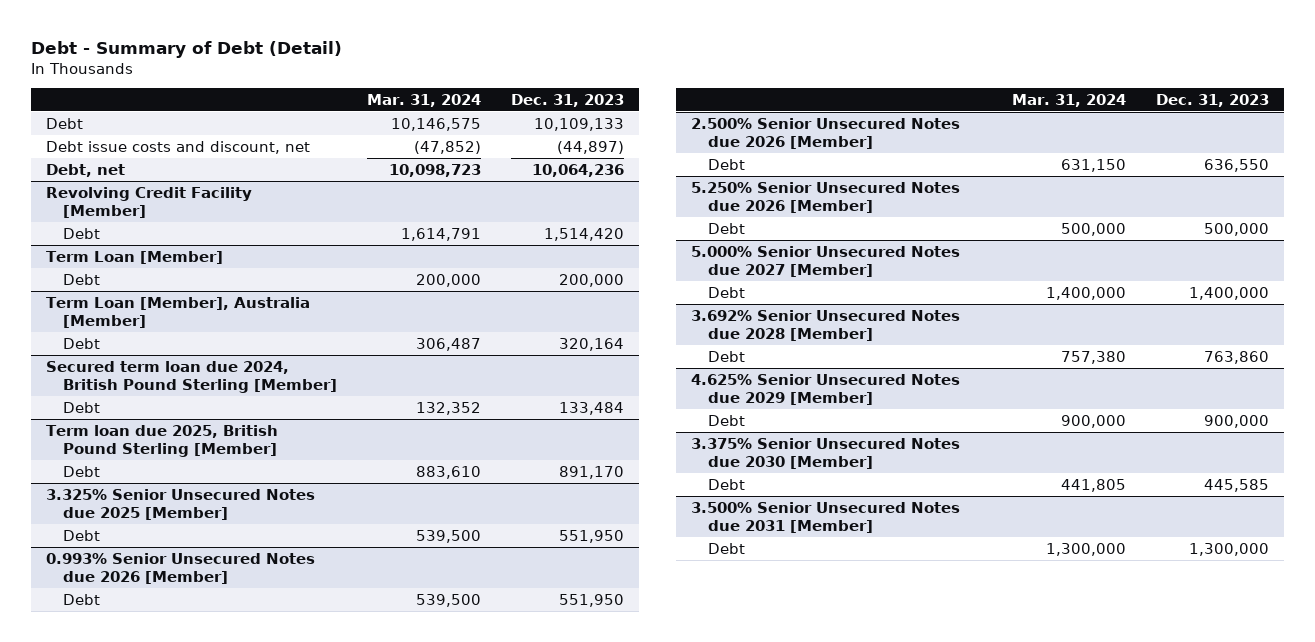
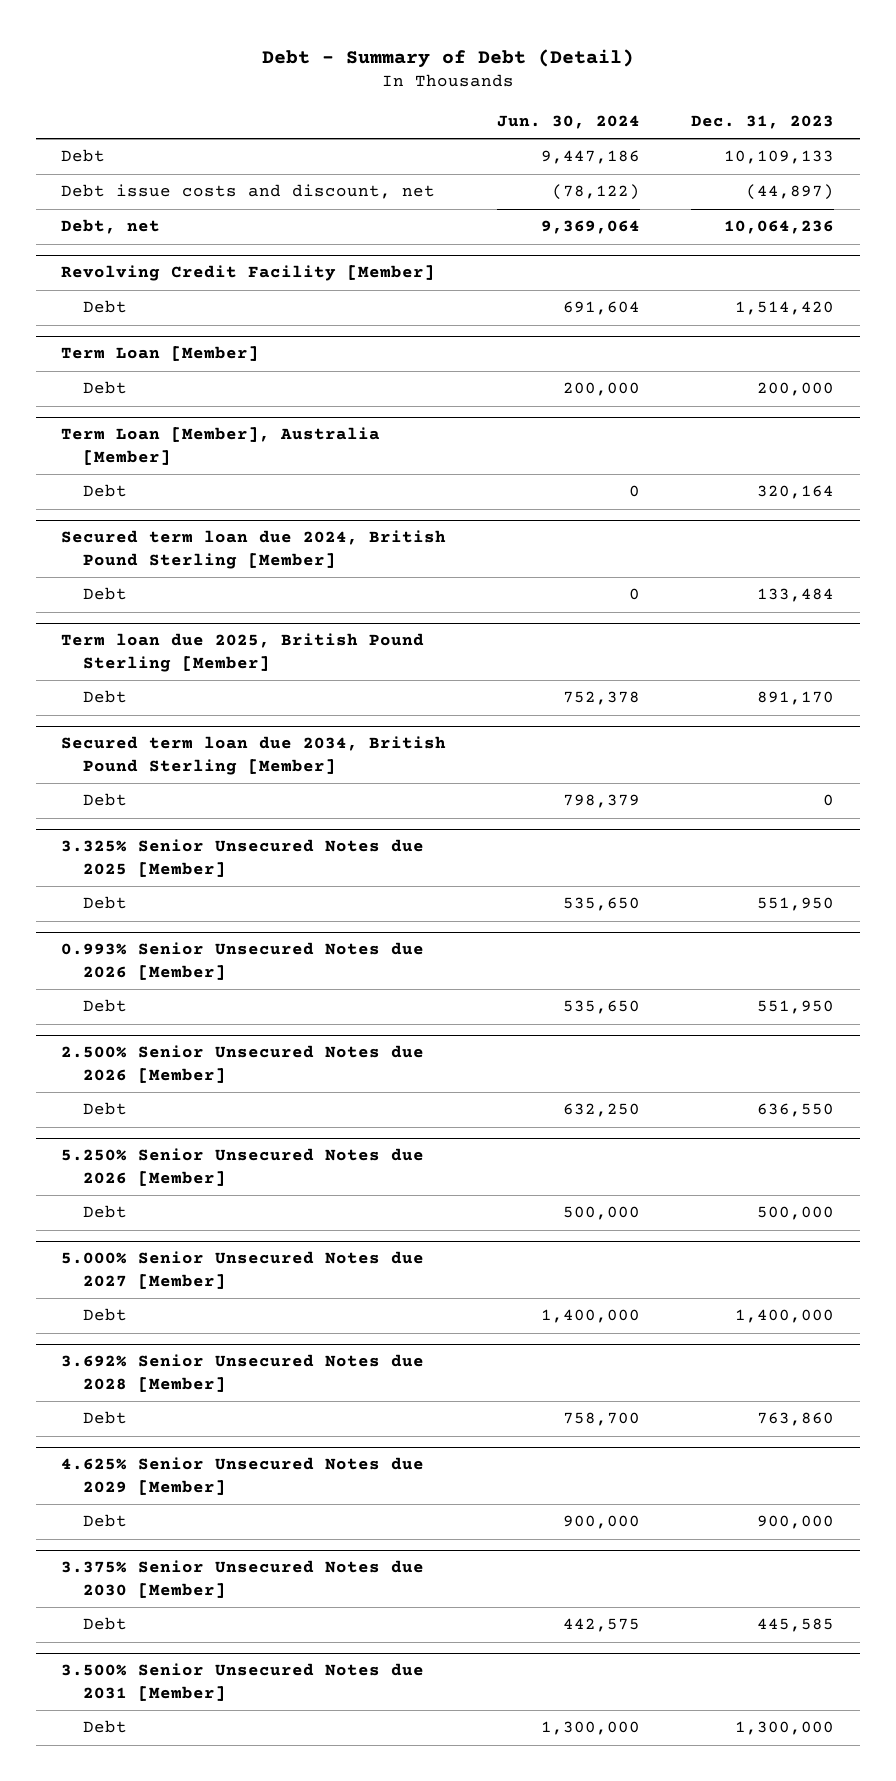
[367,93,482,107] Mar. 31, 2024 -> none
none -> [497,114,641,129] Jun. 30, 2024
none -> [61,736,447,775] Secured term loan due 2034, British Pound Sterling [Member]
none -> [82,793,127,807] Debt

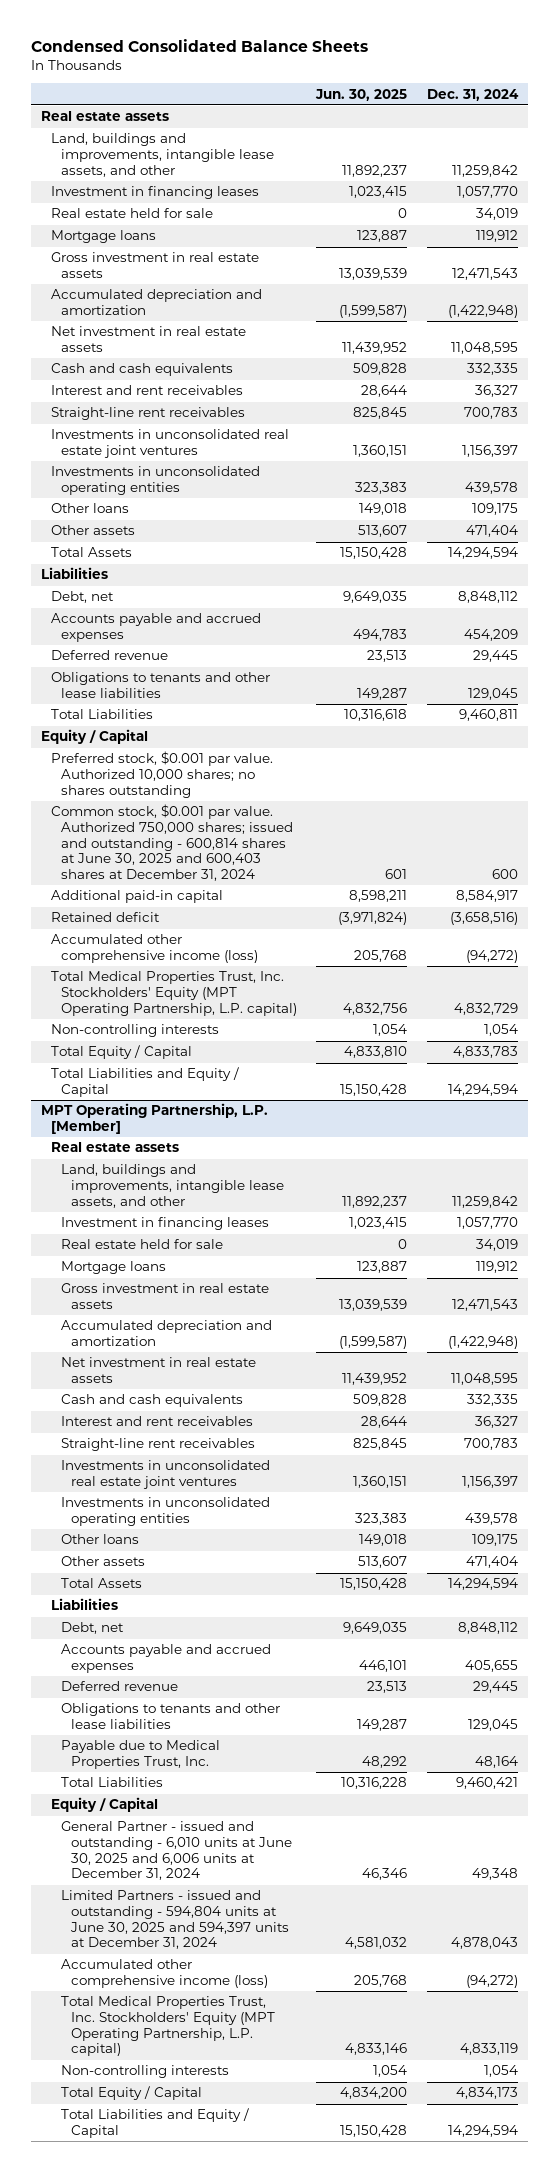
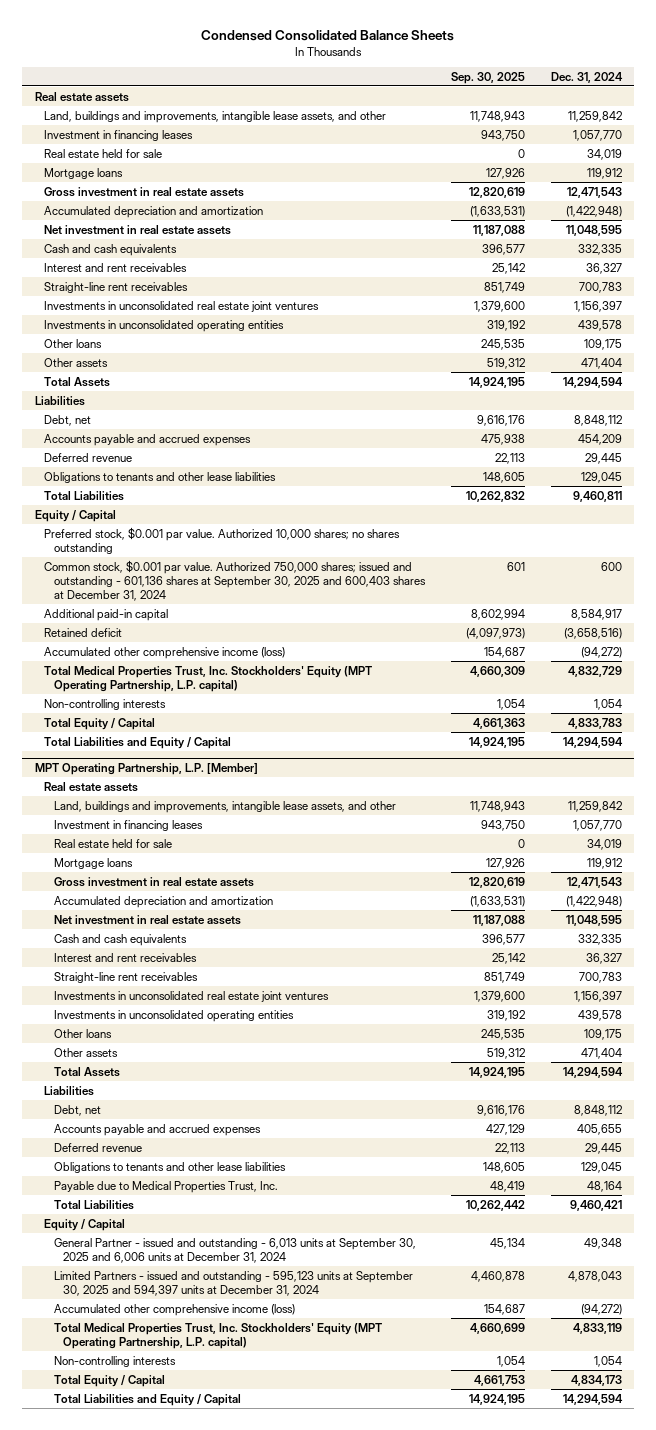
[315,88,408,101] Jun. 30, 2025 -> none
none -> [450,71,525,84] Sep. 30, 2025
[51,804,294,882] Common stock, $0.001 par value. Authorized 750,000 shares; issued and outstanding - 600,814 shares at June 30, 2025 and 600,403 shares at December 31, 2024 -> [44,559,426,602] Common stock, $0.001 par value. Authorized 750,000 shares; issued and outstanding - 601,136 shares at September 30, 2025 and 600,403 shares at December 31, 2024
[61,1821,293,1881] General Partner - issued and outstanding - 6,010 units at June 30, 2025 and 6,006 units at December 31, 2024 -> [53,1237,416,1263] General Partner - issued and outstanding - 6,013 units at September 30, 2025 and 6,006 units at December 31, 2024
[61,1890,290,1950] Limited Partners - issued and outstanding - 594,804 units at June 30, 2025 and 594,397 units at December 31, 2024 -> [53,1270,413,1296] Limited Partners - issued and outstanding - 595,123 units at September 30, 2025 and 594,397 units at December 31, 2024

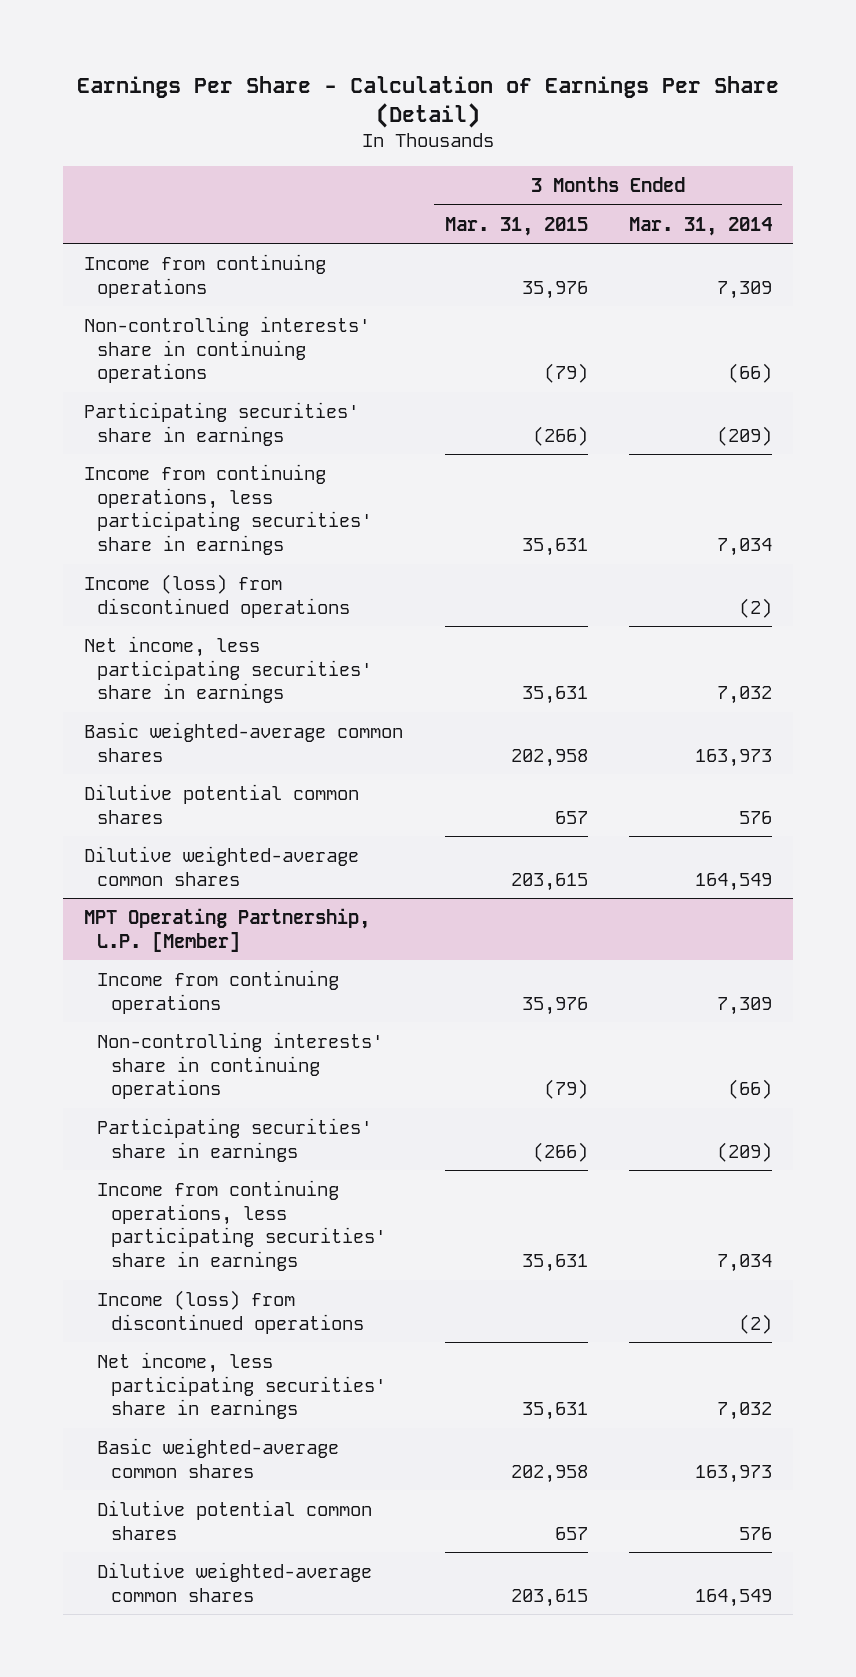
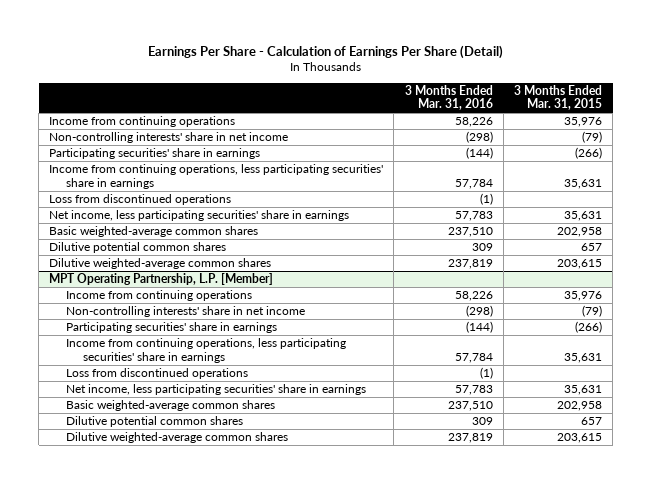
[628,216,772,236] Mar. 31, 2014 -> none
none -> [404,84,493,111] 3 Months Ended Mar. 31, 2016
[84,315,371,384] Non-controlling interests' share in continuing operations -> [49,132,289,144] Non-controlling interests' share in net income
[84,573,351,618] Income (loss) from discontinued operations -> [49,194,232,206] Loss from discontinued operations
[97,1031,384,1100] Non-controlling interests' share in continuing operations -> [66,306,306,318] Non-controlling interests' share in net income
[97,1289,364,1334] Income (loss) from discontinued operations -> [66,368,249,380] Loss from discontinued operations

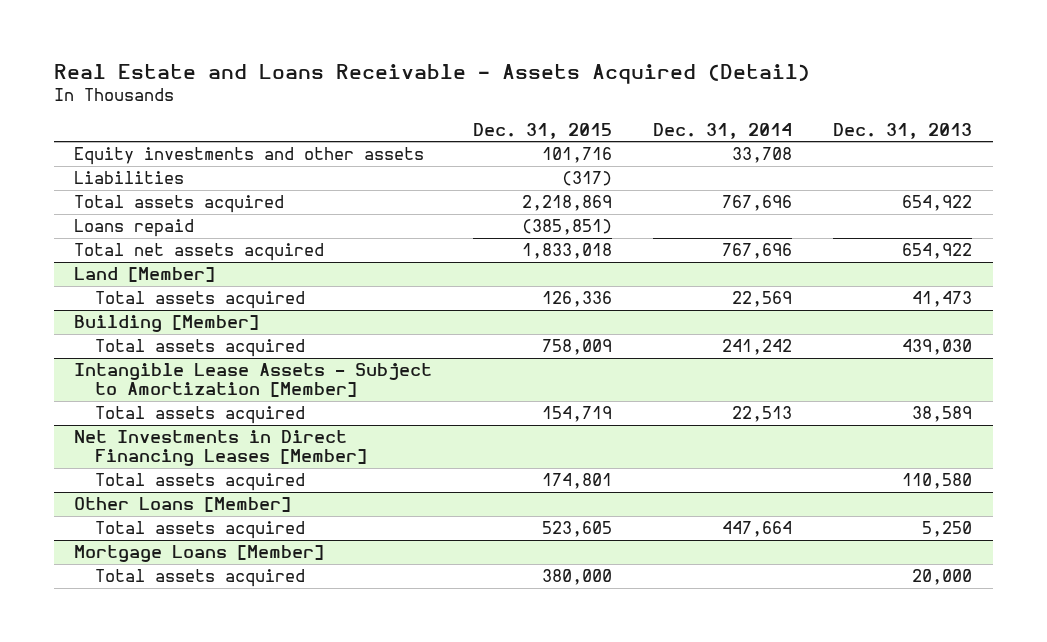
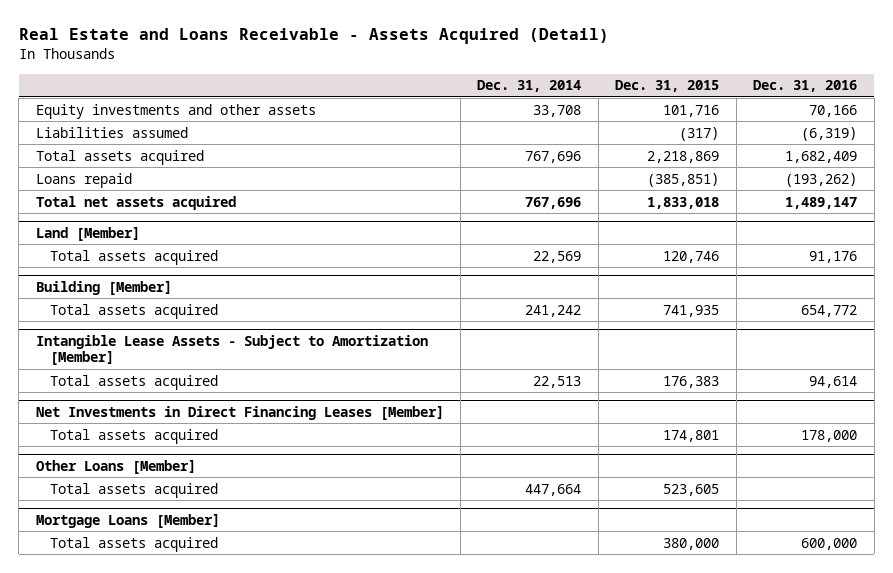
[833,122,973,139] Dec. 31, 2013 -> none
none -> [753,80,858,93] Dec. 31, 2016
[74,171,185,185] Liabilities -> [35,126,188,138] Liabilities assumed
[542,291,613,308] 126,336 -> [663,250,720,263] 120,746
[542,339,613,356] 758,009 -> [663,304,720,317] 741,935
[542,406,613,423] 154,719 -> [663,375,720,388] 176,383

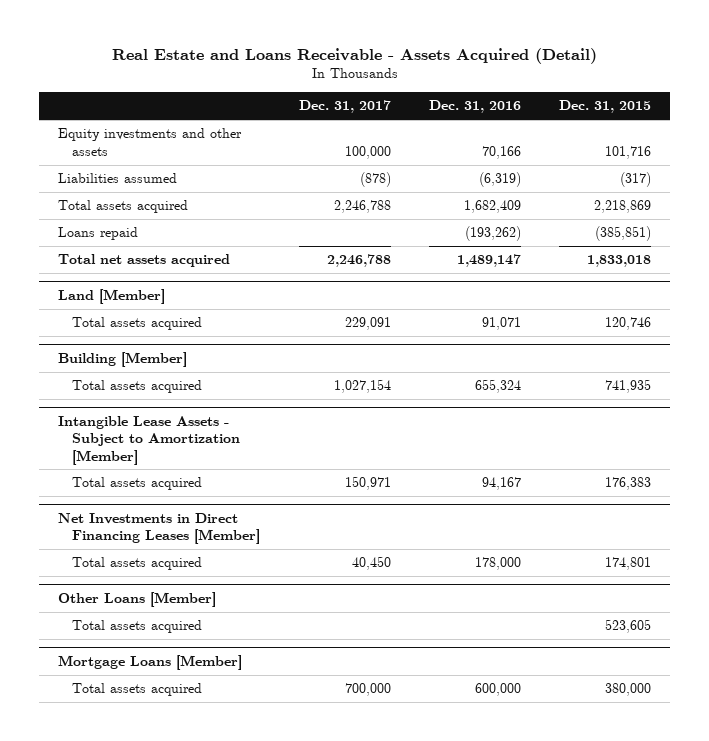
[477,80,582,93] Dec. 31, 2014 -> none
none -> [298,100,391,114] Dec. 31, 2017
[809,250,858,263] 91,176 -> [481,317,521,331] 91,071
[801,304,858,317] 654,772 -> [474,379,521,394] 655,324
[809,375,858,388] 94,614 -> [481,477,521,491] 94,167

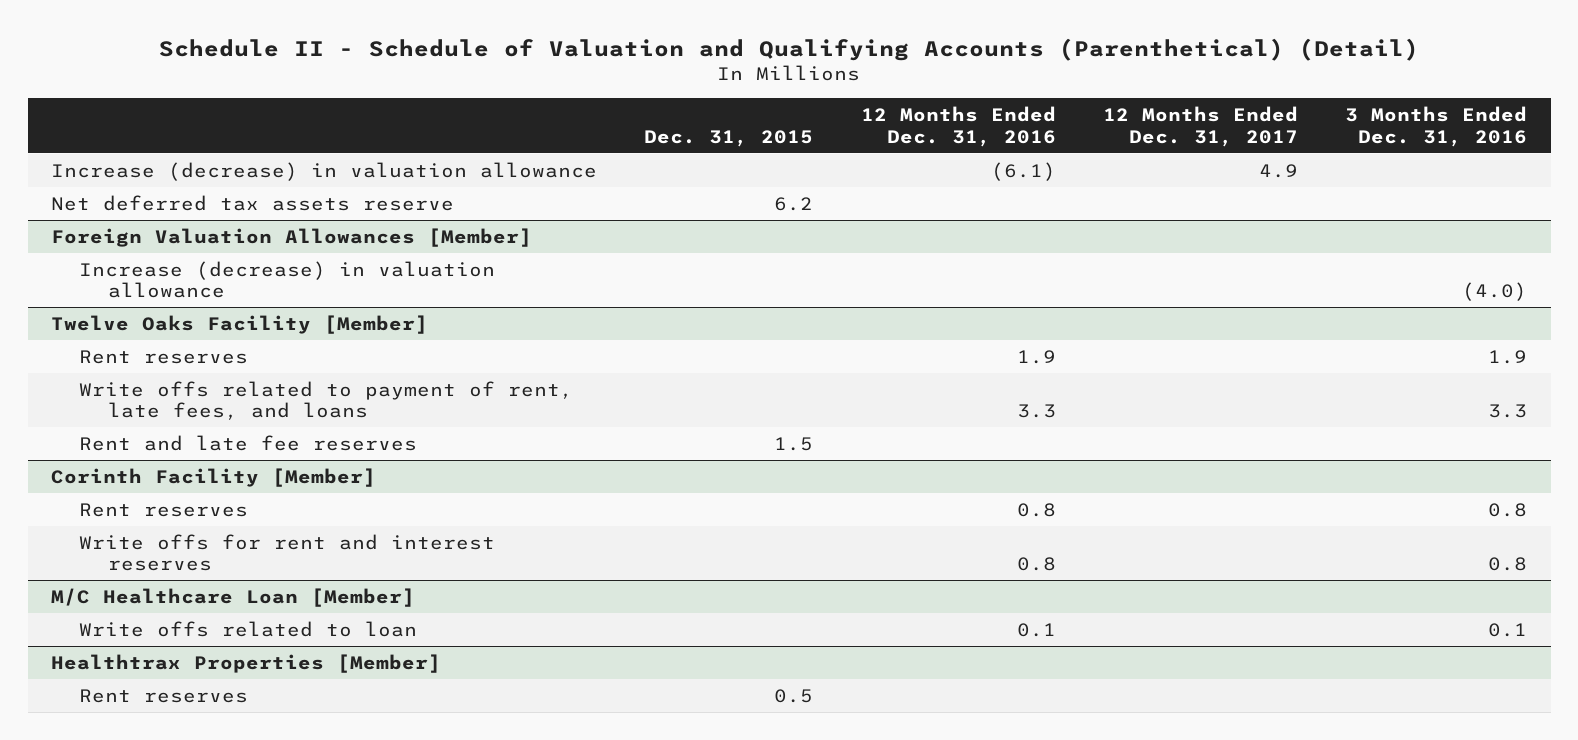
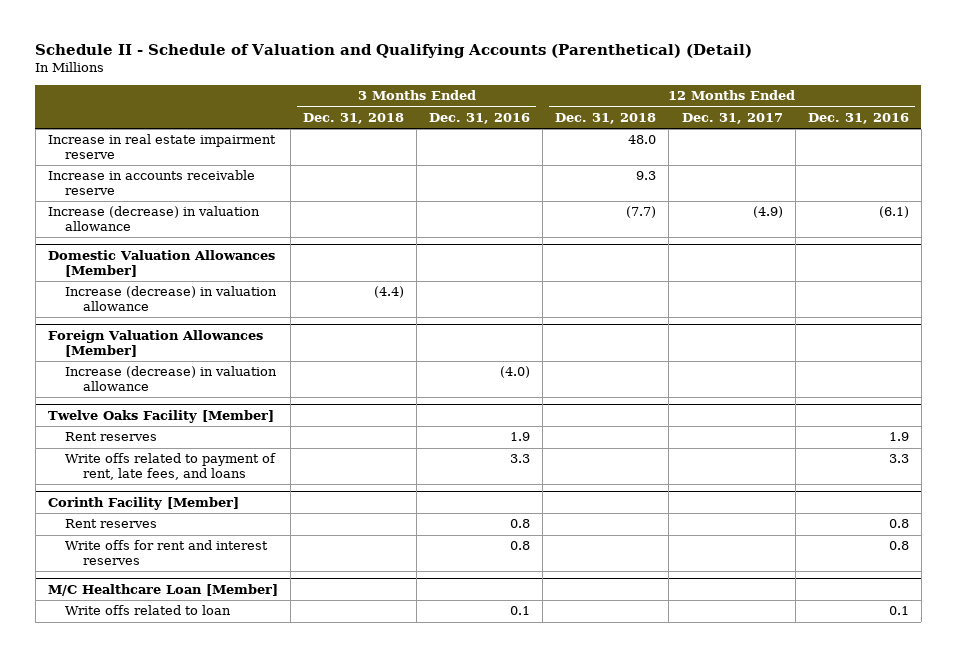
[644,129,814,147] Dec. 31, 2015 -> none
none -> [302,112,404,124] Dec. 31, 2018
none -> [555,112,657,124] Dec. 31, 2018
[51,194,455,211] Net deferred tax assets reserve -> none
none -> [47,134,276,160] Increase in real estate impairment reserve
none -> [47,170,255,196] Increase in accounts receivable reserve
[1258,163,1298,178] 4.9 -> [752,206,783,219] (4.9)
none -> [47,249,275,277] Domestic Valuation Allowances [Member]
none -> [65,286,278,312] Increase (decrease) in valuation allowance
[79,434,418,451] Rent and late fee reserves -> none
[51,653,442,673] Healthtrax Properties [Member] -> none
[79,688,249,703] Rent reserves -> none

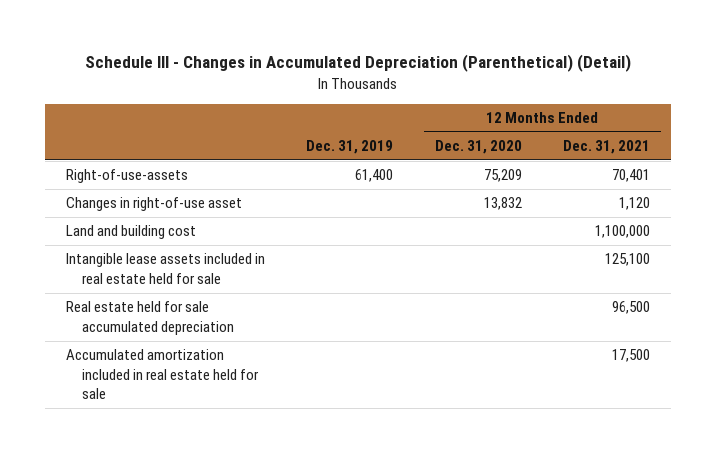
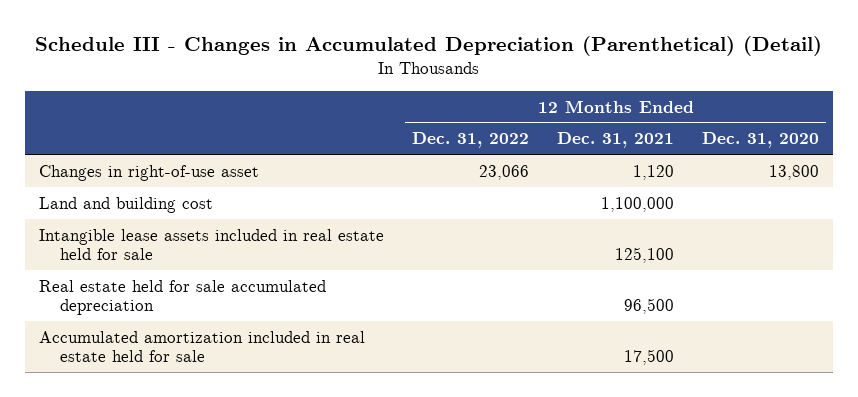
[306,140,394,155] Dec. 31, 2019 -> none
none -> [412,132,530,149] Dec. 31, 2022
[65,169,188,184] Right-of-use-assets -> none
[483,197,522,211] 13,832 -> [769,164,820,180] 13,800

